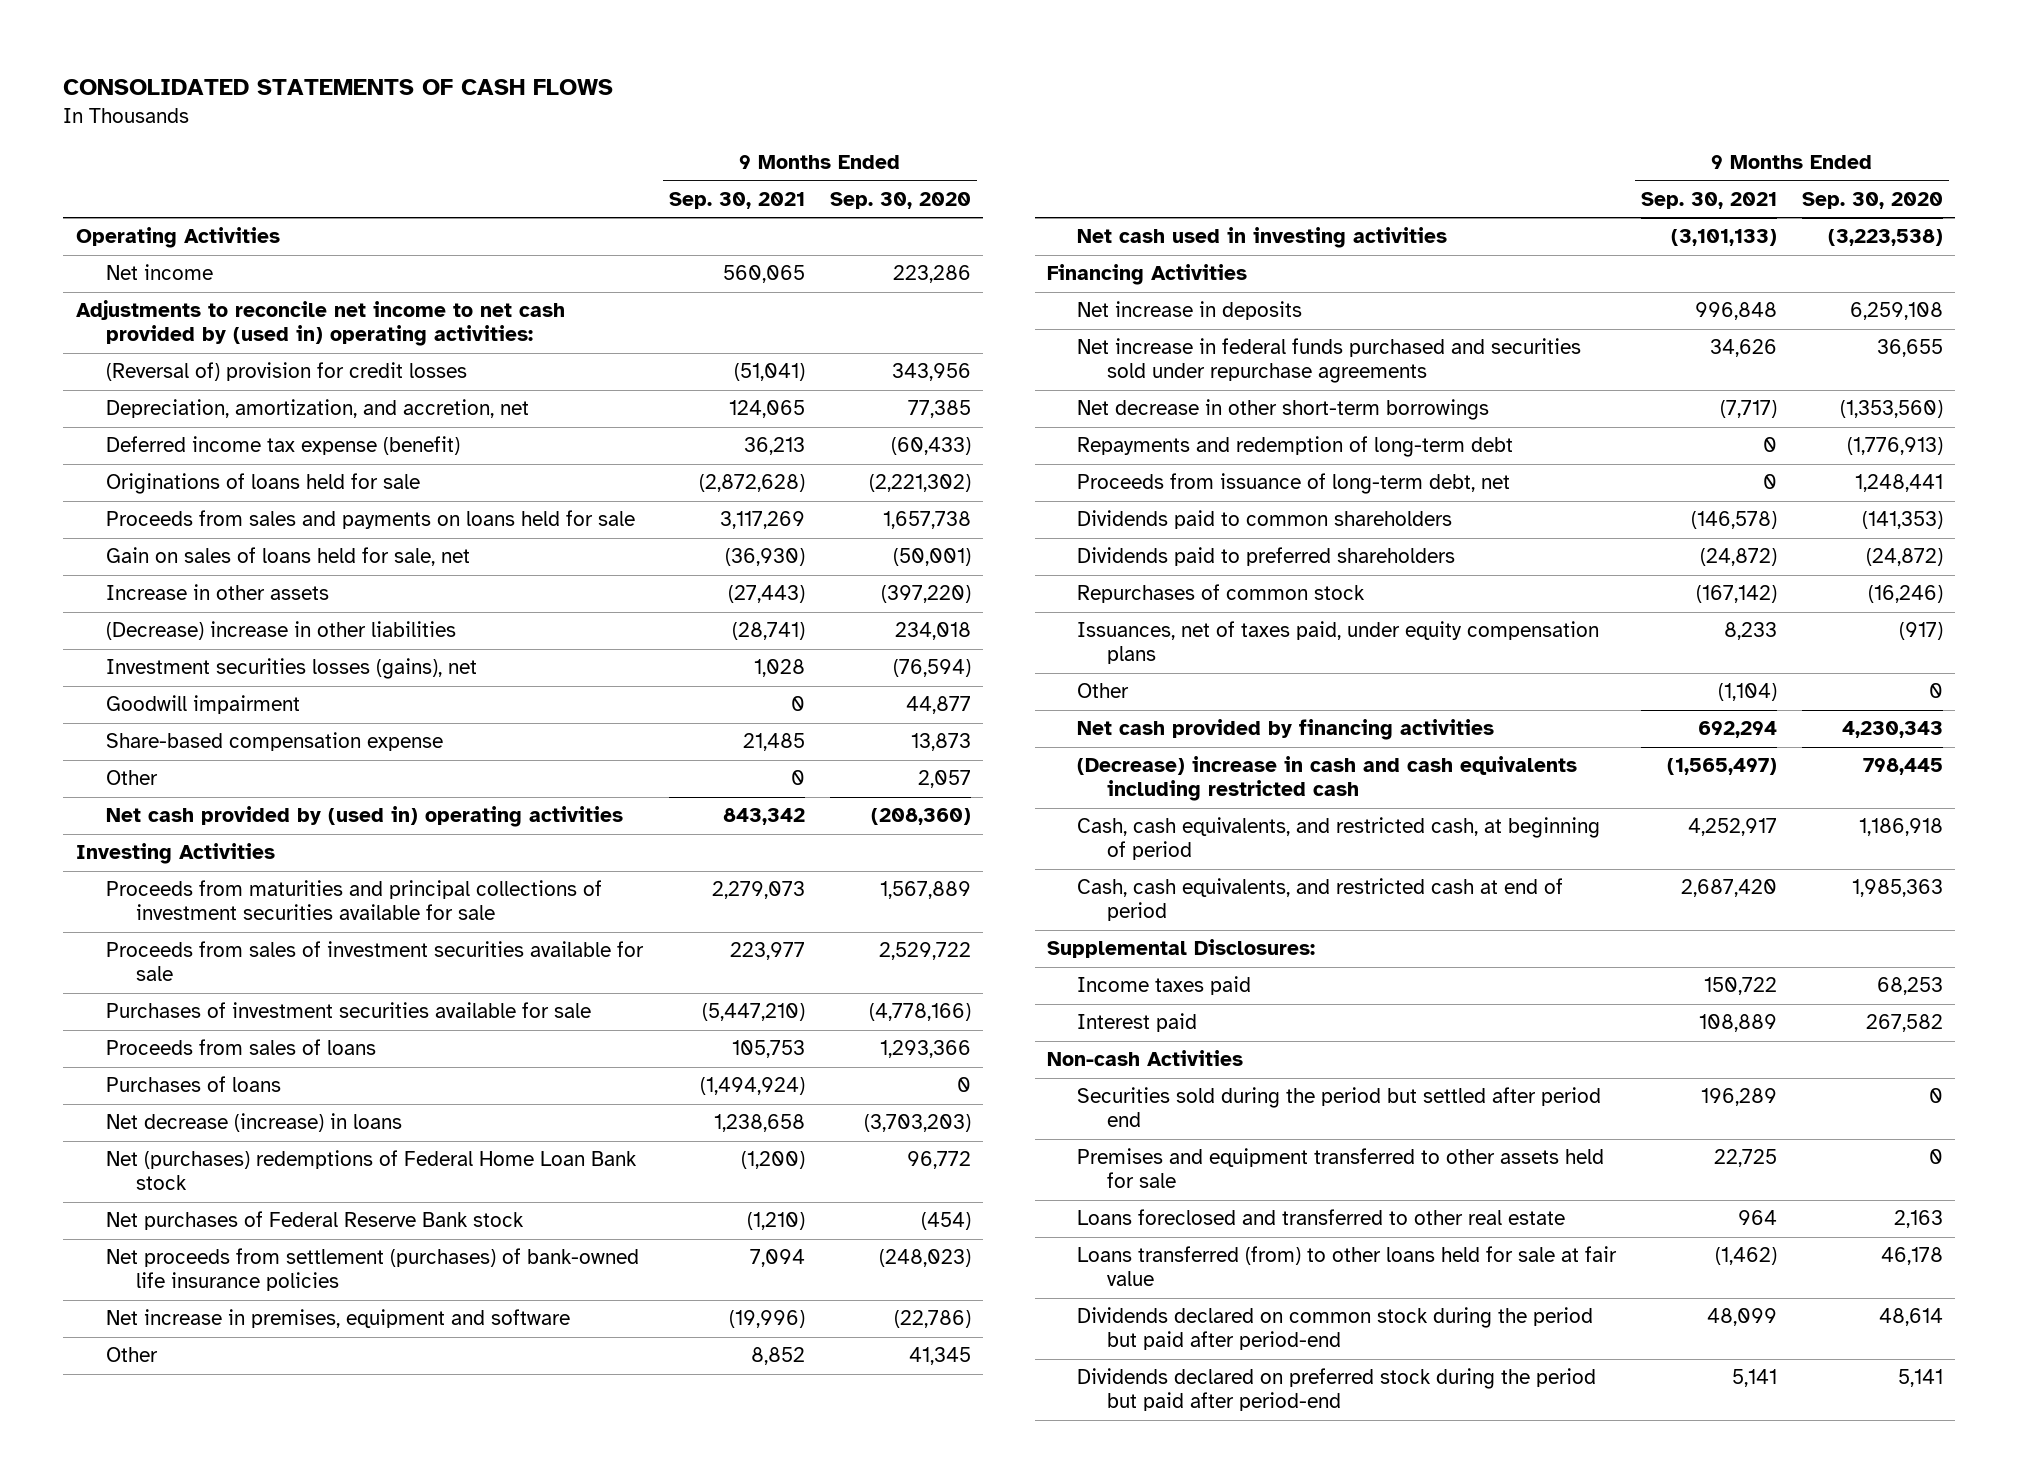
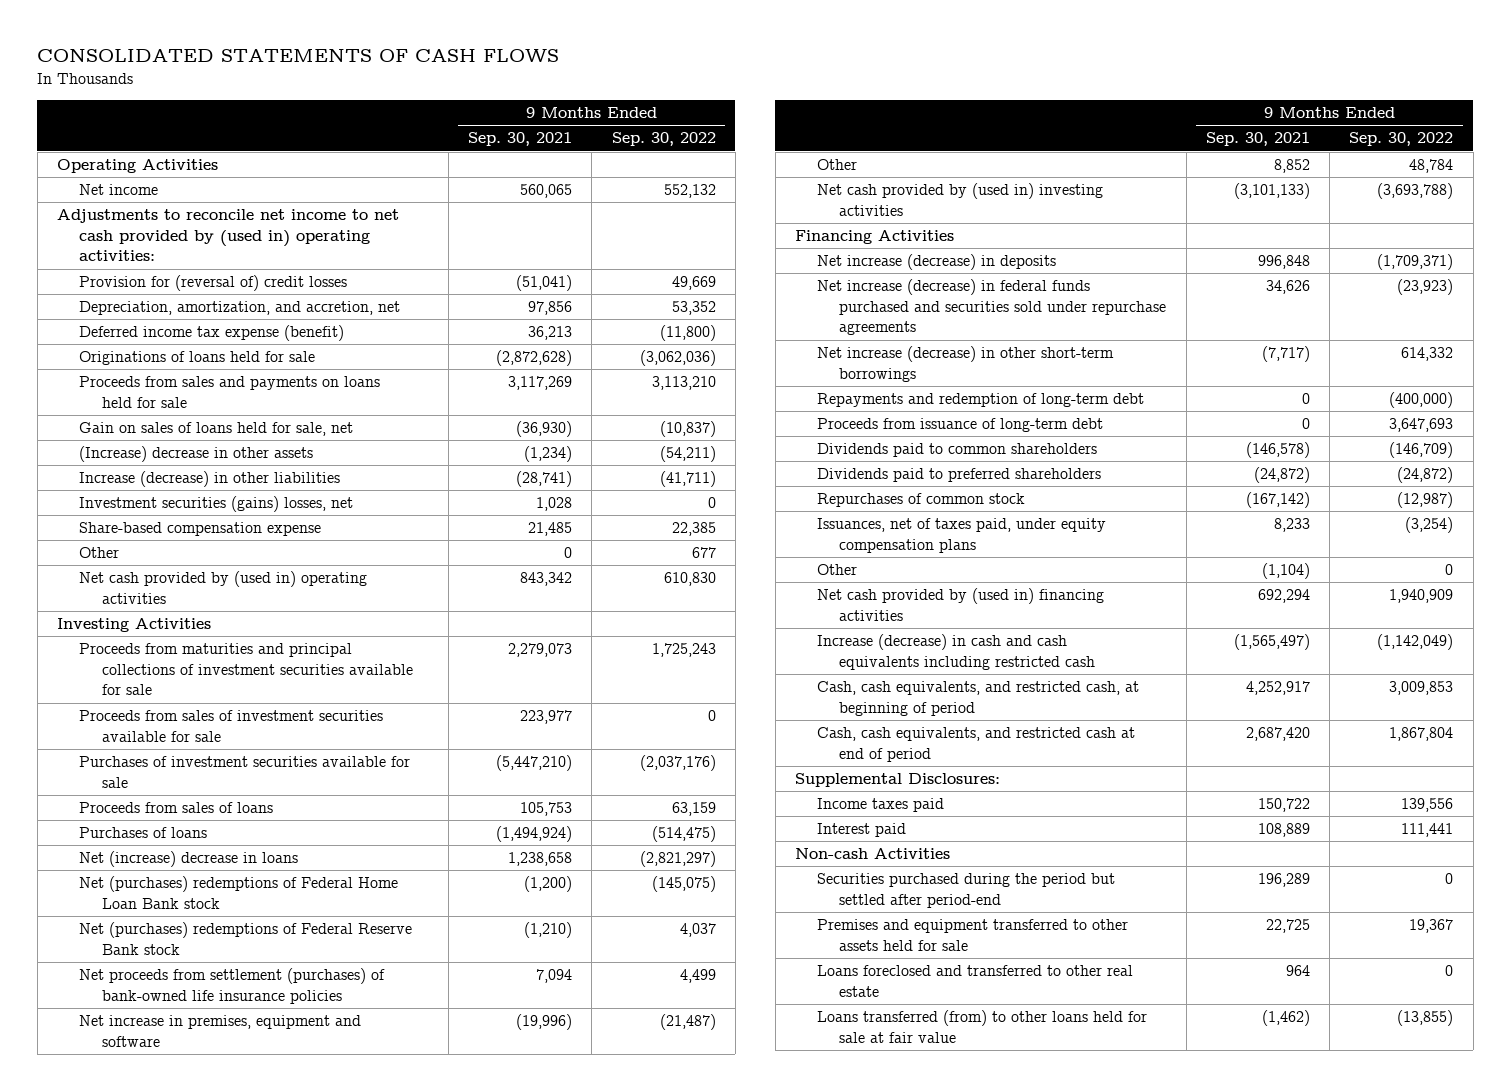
[829,191,971,209] Sep. 30, 2020 -> none
none -> [611,132,716,147] Sep. 30, 2022
[105,362,467,382] (Reversal of) provision for credit losses -> [79,275,348,292] Provision for (reversal of) credit losses
[729,400,806,419] 124,065 -> [528,301,573,316] 97,856
[105,695,300,715] Goodwill impairment -> none
[105,584,329,601] Increase in other assets -> [79,446,314,463] (Increase) decrease in other assets
[728,585,806,604] (27,443) -> [524,446,573,463] (1,234)
[105,621,456,641] (Decrease) increase in other liabilities -> [79,471,341,488] Increase (decrease) in other liabilities
[105,658,477,680] Investment securities losses (gains), net -> [79,496,354,513] Investment securities (gains) losses, net
[105,1113,402,1133] Net decrease (increase) in loans -> [79,851,299,868] Net (increase) decrease in loans
[105,1211,524,1231] Net purchases of Federal Reserve Bank stock -> [79,922,413,955] Net (purchases) redemptions of Federal Reserve Bank stock
[1077,227,1448,249] Net cash used in investing activities -> [817,183,1104,216] Net cash provided by (used in) investing activities
[1077,301,1303,321] Net increase in deposits -> [817,254,1057,271] Net increase (decrease) in deposits
[1077,338,1582,384] Net increase in federal funds purchased and securities sold under repurchase agreements -> [817,279,1167,336] Net increase (decrease) in federal funds purchased and securities sold under repurchase agreements
[1077,399,1490,421] Net decrease in other short-term borrowings -> [817,346,1115,382] Net increase (decrease) in other short-term borrowings
[1077,473,1511,495] Proceeds from issuance of long-term debt, net -> [817,418,1104,433] Proceeds from issuance of long-term debt
[1077,719,1495,741] Net cash provided by financing activities -> [817,588,1105,621] Net cash provided by (used in) financing activities
[1077,756,1578,802] (Decrease) increase in cash and cash equivalents including restricted cash -> [817,634,1096,670] Increase (decrease) in cash and cash equivalents including restricted cash
[1077,1087,1602,1128] Securities sold during the period but settled after period end -> [817,873,1116,908] Securities purchased during the period but settled after period-end
[1077,1307,1594,1351] Dividends declared on common stock during the period but paid after period-end -> none
[1077,1368,1597,1412] Dividends declared on preferred stock during the period but paid after period-end -> none

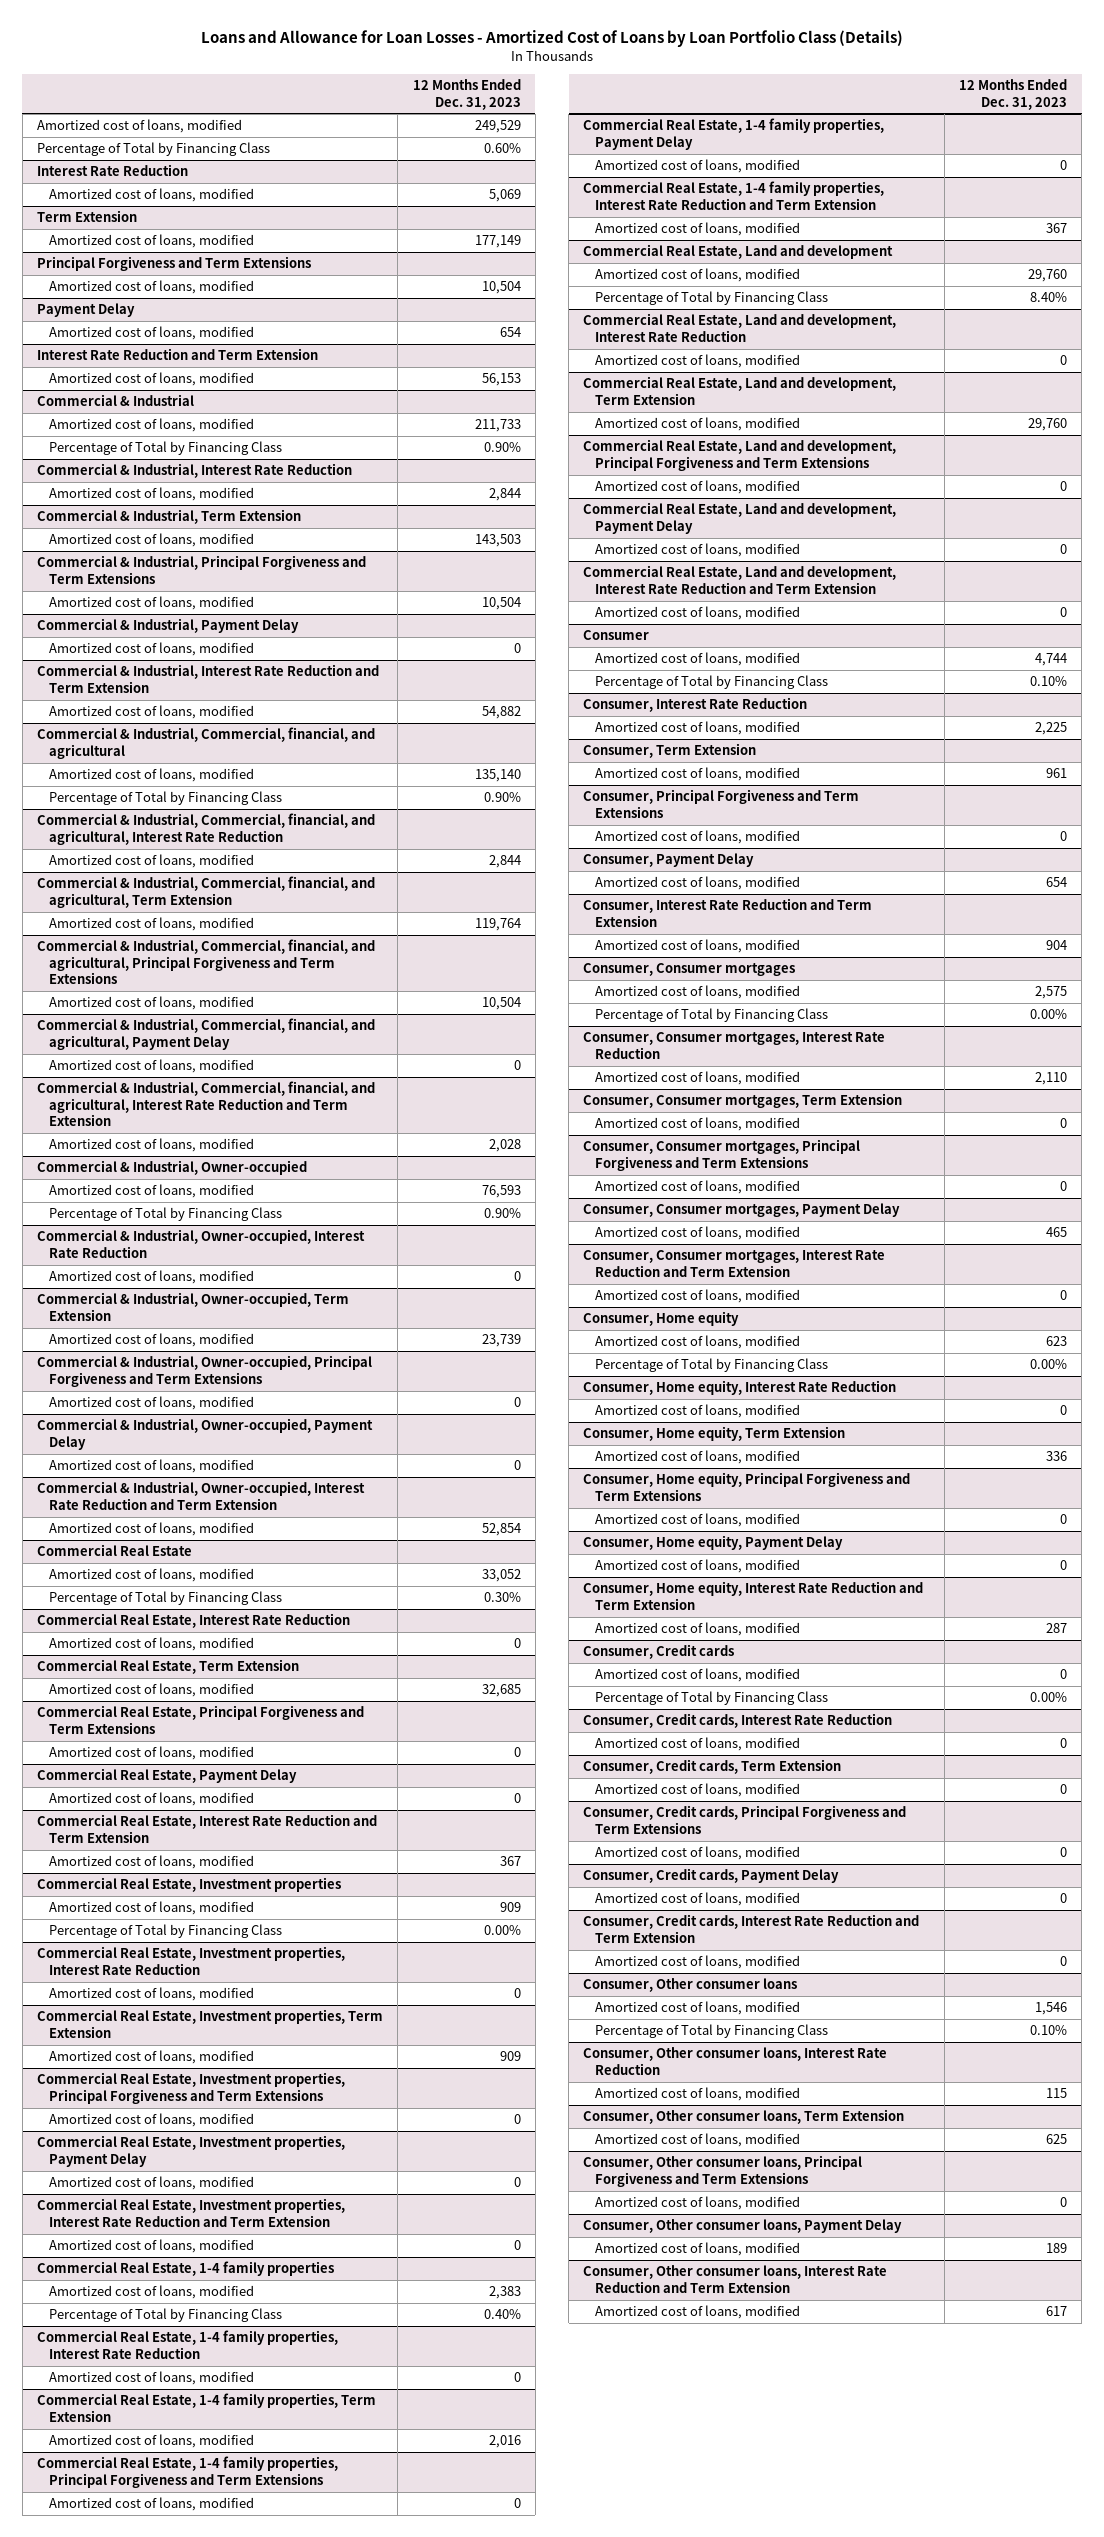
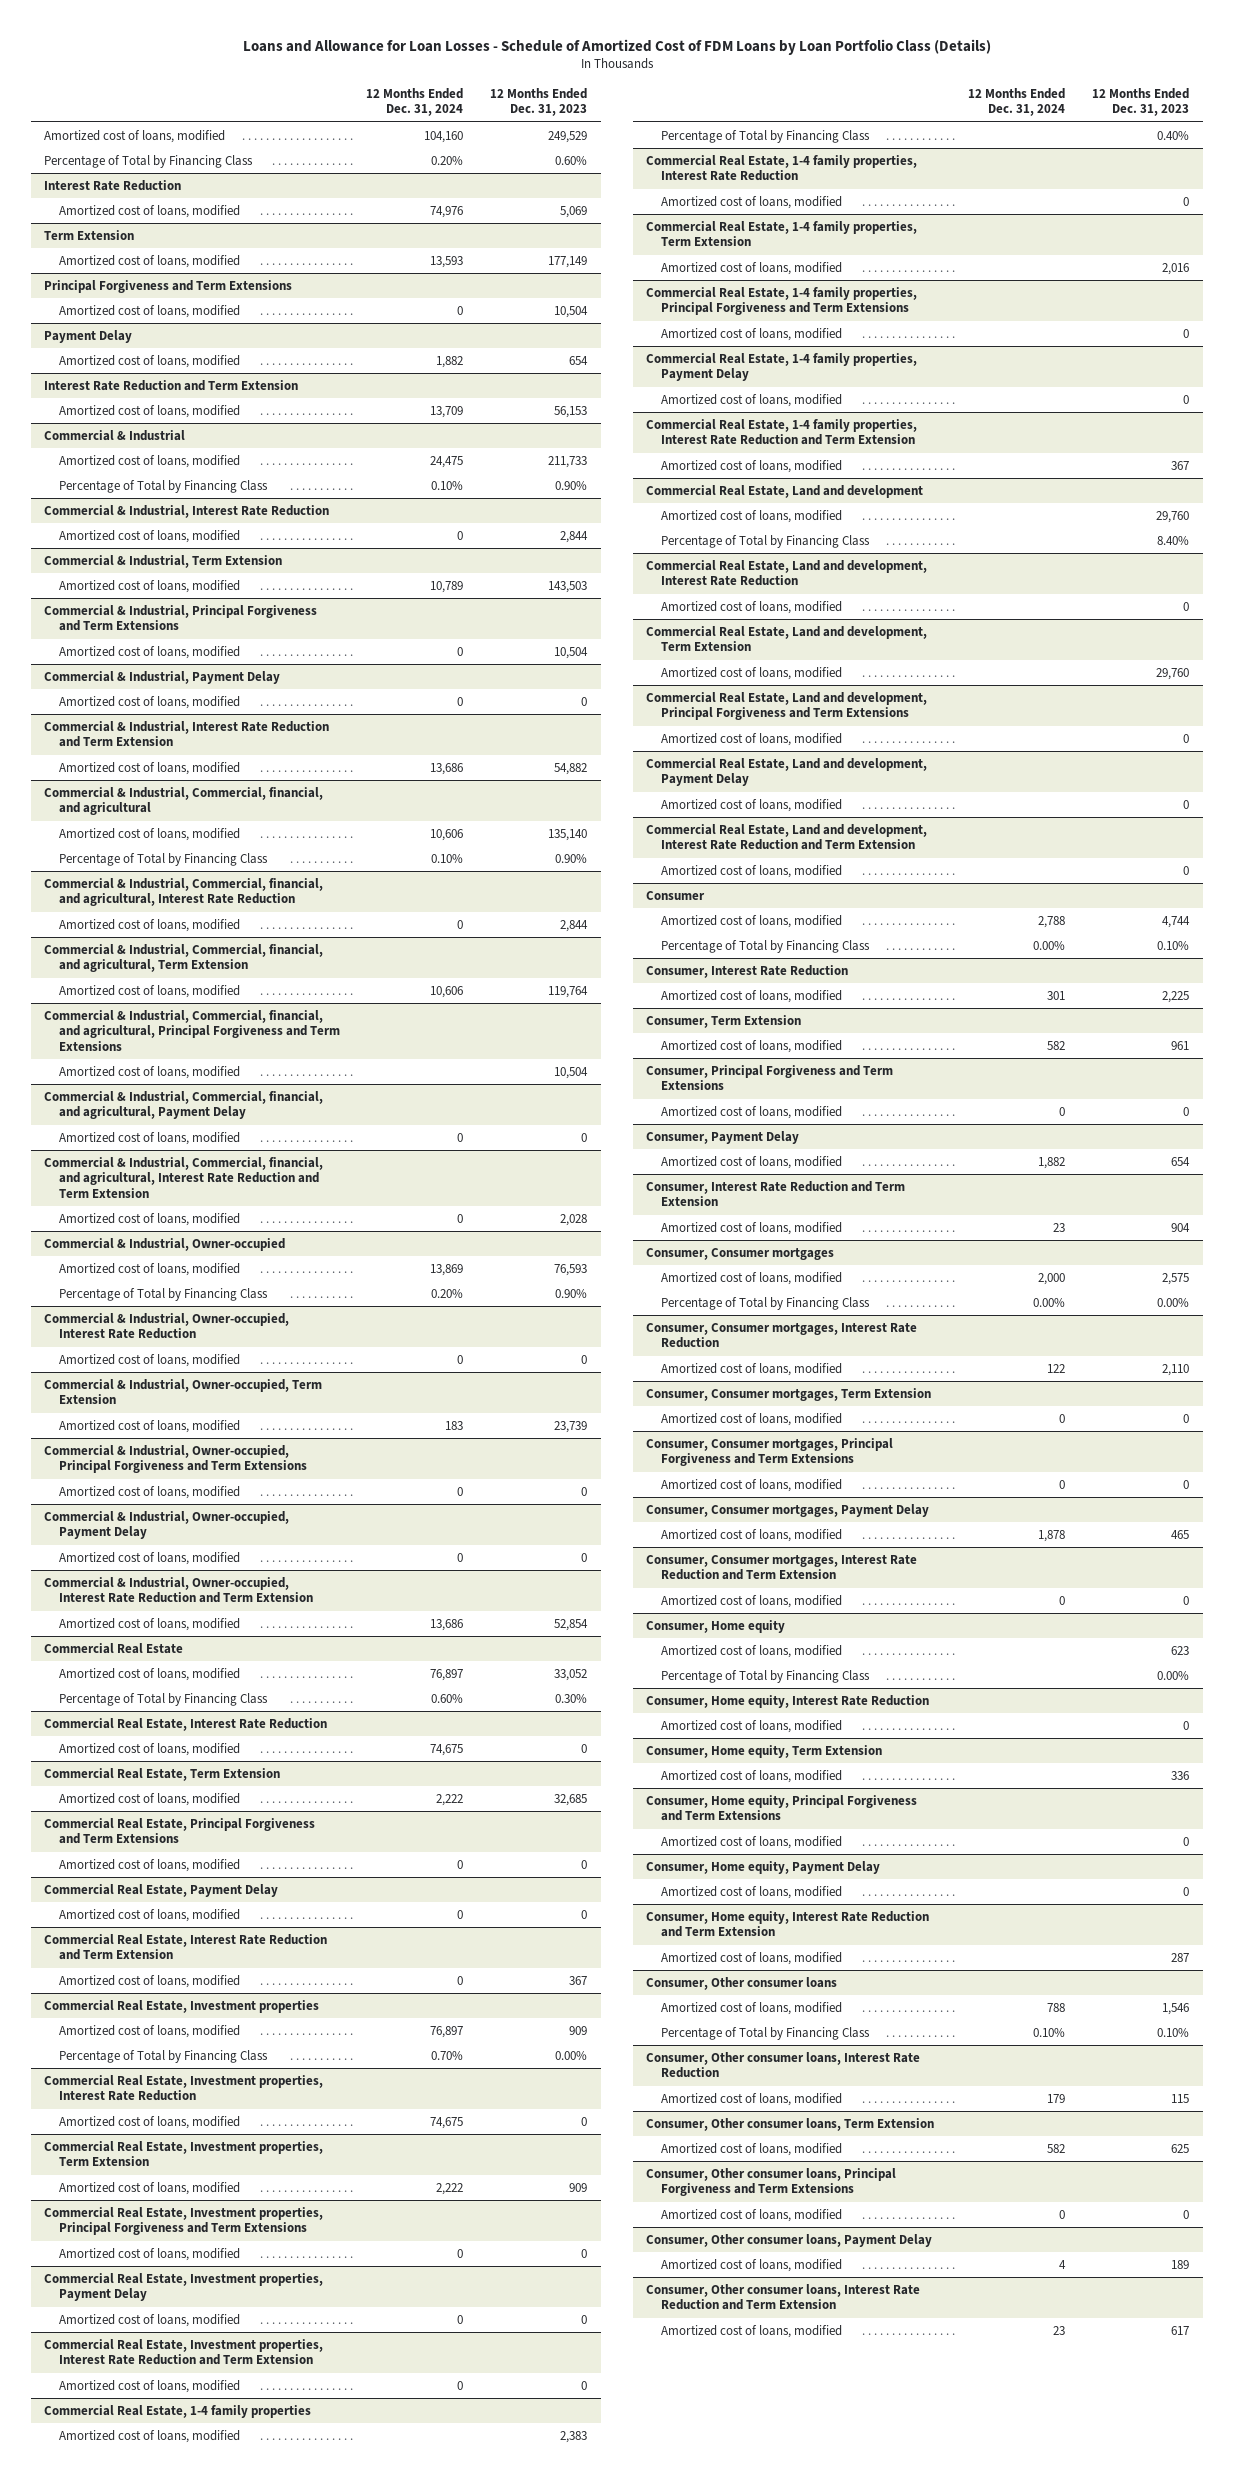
[201,29,904,47] Loans and Allowance for Loan Losses - Amortized Cost of Loans by Loan Portfolio Class (Details) -> [242,38,991,55] Loans and Allowance for Loan Losses - Schedule of Amortized Cost of FDM Loans by Loan Portfolio Class (Details)
none -> [366,87,464,117] 12 Months Ended Dec. 31, 2024
[583,1644,735,1660] Consumer, Credit cards -> none
[595,1668,801,1683] Amortized cost of loans, modified -> none
[595,1691,829,1706] Percentage of Total by Financing Class -> none
[583,1713,893,1729] Consumer, Credit cards, Interest Rate Reduction -> none
[595,1737,801,1752] Amortized cost of loans, modified -> none
[583,1759,842,1775] Consumer, Credit cards, Term Extension -> none
[595,1783,801,1798] Amortized cost of loans, modified -> none
[583,1805,907,1834] Consumer, Credit cards, Principal Forgiveness and Term Extensions -> none
[595,1846,801,1861] Amortized cost of loans, modified -> none
[583,1868,840,1884] Consumer, Credit cards, Payment Delay -> none
[595,1892,801,1907] Amortized cost of loans, modified -> none
[583,1914,920,1943] Consumer, Credit cards, Interest Rate Reduction and Term Extension -> none
[595,1955,801,1970] Amortized cost of loans, modified -> none

